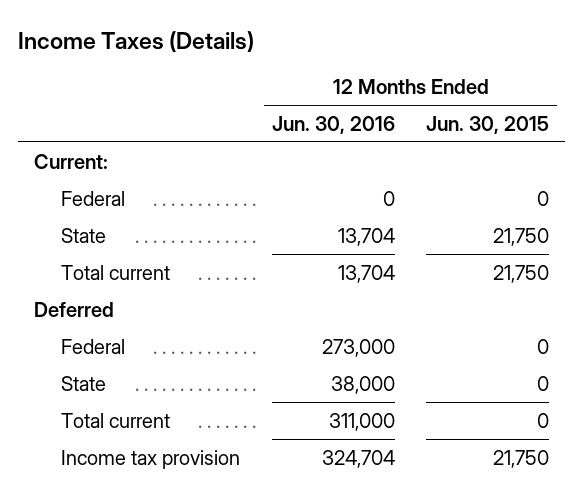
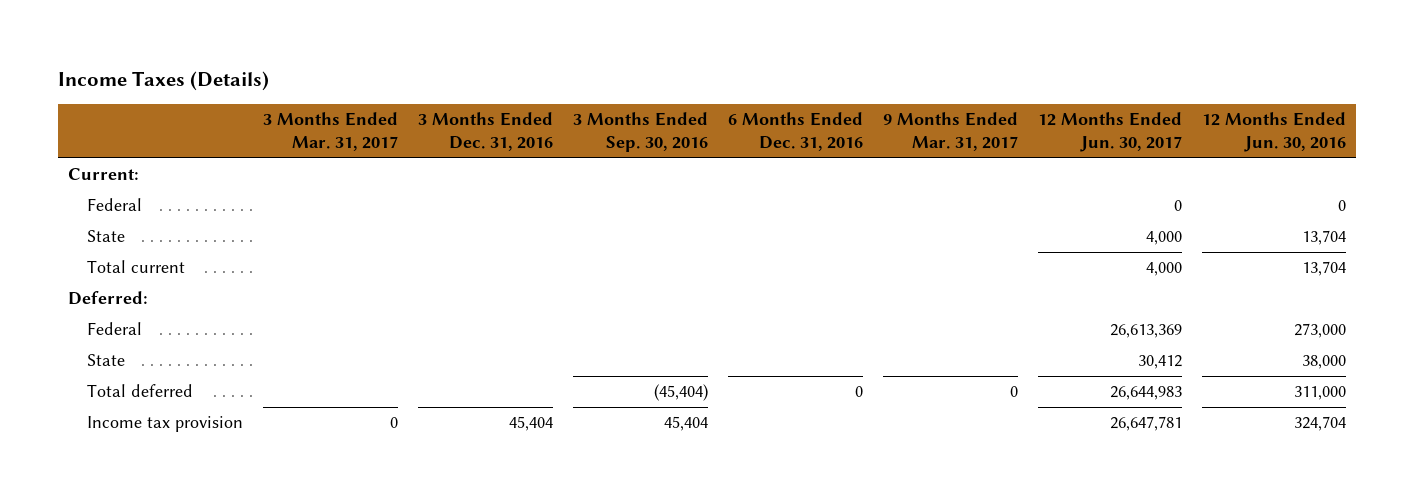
[426,115,550,134] Jun. 30, 2015 -> none
none -> [263,111,399,152] 3 Months Ended Mar. 31, 2017
none -> [417,111,553,152] 3 Months Ended Dec. 31, 2016
none -> [572,111,708,153] 3 Months Ended Sep. 30, 2016
none -> [727,111,863,152] 6 Months Ended Dec. 31, 2016
none -> [882,111,1018,152] 9 Months Ended Mar. 31, 2017
none -> [1037,111,1182,153] 12 Months Ended Jun. 30, 2017
[33,301,114,317] Deferred -> [68,291,149,306] Deferred:
[61,412,171,428] Total current -> [87,384,194,398] Total deferred

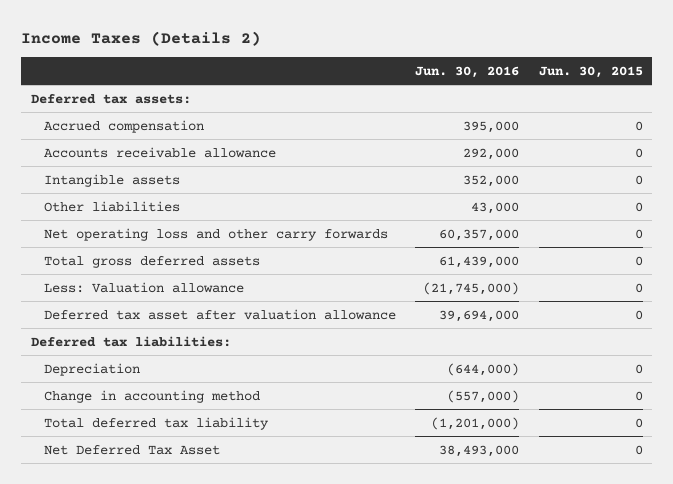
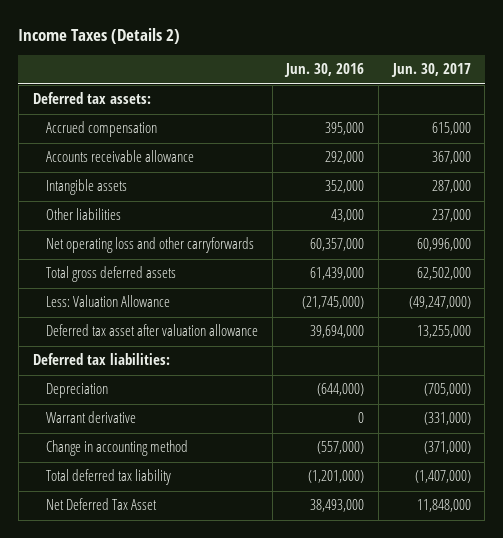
[538,65,643,78] Jun. 30, 2015 -> none
none -> [390,63,471,78] Jun. 30, 2017
[43,227,388,241] Net operating loss and other carry forwards -> [45,237,254,254] Net operating loss and other carryforwards
[43,281,244,293] Less: Valuation allowance -> [45,295,170,308] Less: Valuation Allowance
none -> [45,411,136,424] Warrant derivative

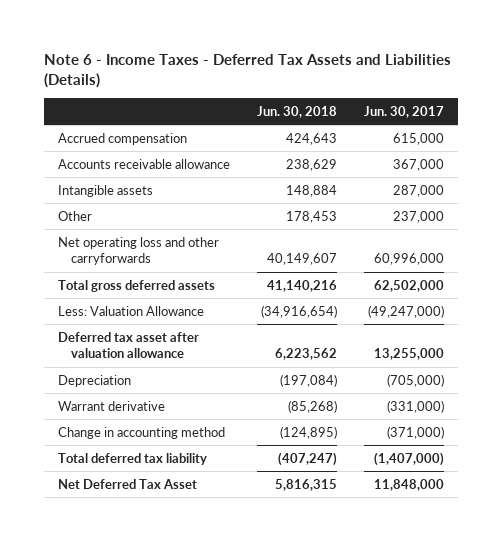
[18,27,181,44] Income Taxes (Details 2) -> [44,53,452,88] Note 6 - Income Taxes - Deferred Tax Assets and Liabilities (Details)
[284,63,365,78] Jun. 30, 2016 -> none
none -> [257,105,338,118] Jun. 30, 2018
[32,92,151,105] Deferred tax assets: -> none
[45,208,121,221] Other liabilities -> [57,210,92,221] Other
[32,353,170,366] Deferred tax liabilities: -> none

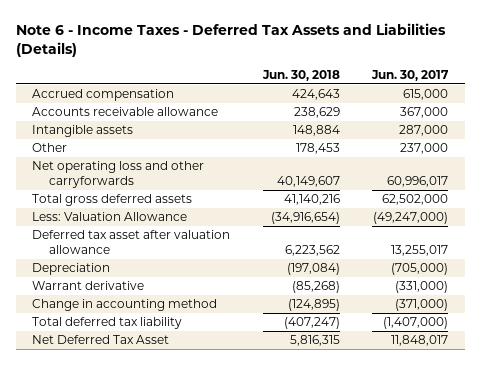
[374,253,445,266] 60,996,000 -> [387,175,449,187] 60,996,017
[374,348,445,361] 13,255,000 -> [391,244,449,256] 13,255,017
[374,478,445,491] 11,848,000 -> [391,335,449,347] 11,848,017

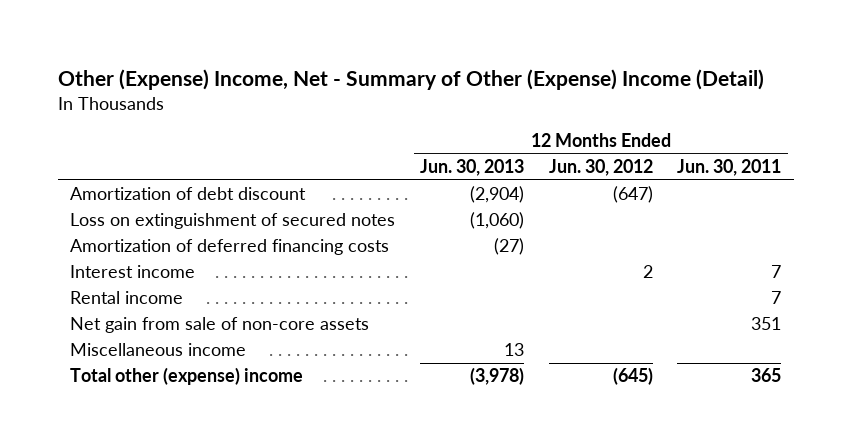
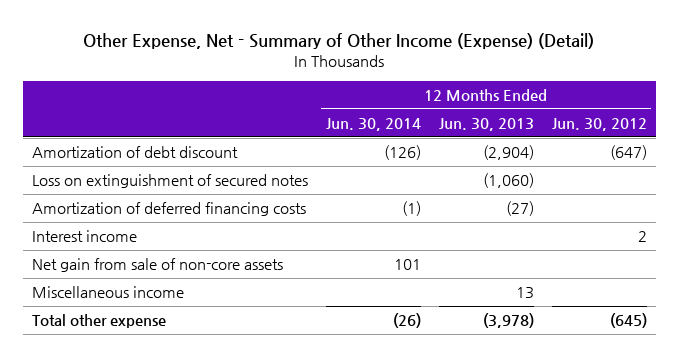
[57,68,764,90] Other (Expense) Income, Net - Summary of Other (Expense) Income (Detail) -> [83,32,595,49] Other Expense, Net - Summary of Other Income (Expense) (Detail)
[677,159,782,177] Jun. 30, 2011 -> none
none -> [325,118,421,132] Jun. 30, 2014
[70,291,184,305] Rental income -> none
[70,367,304,386] Total other (expense) income -> [31,314,166,329] Total other expense

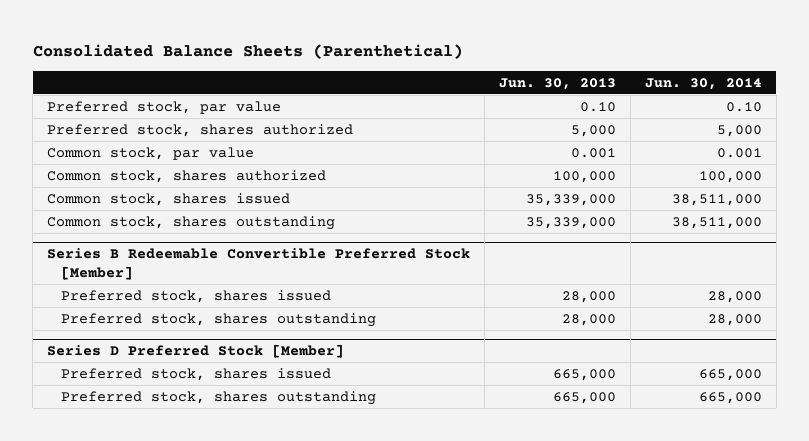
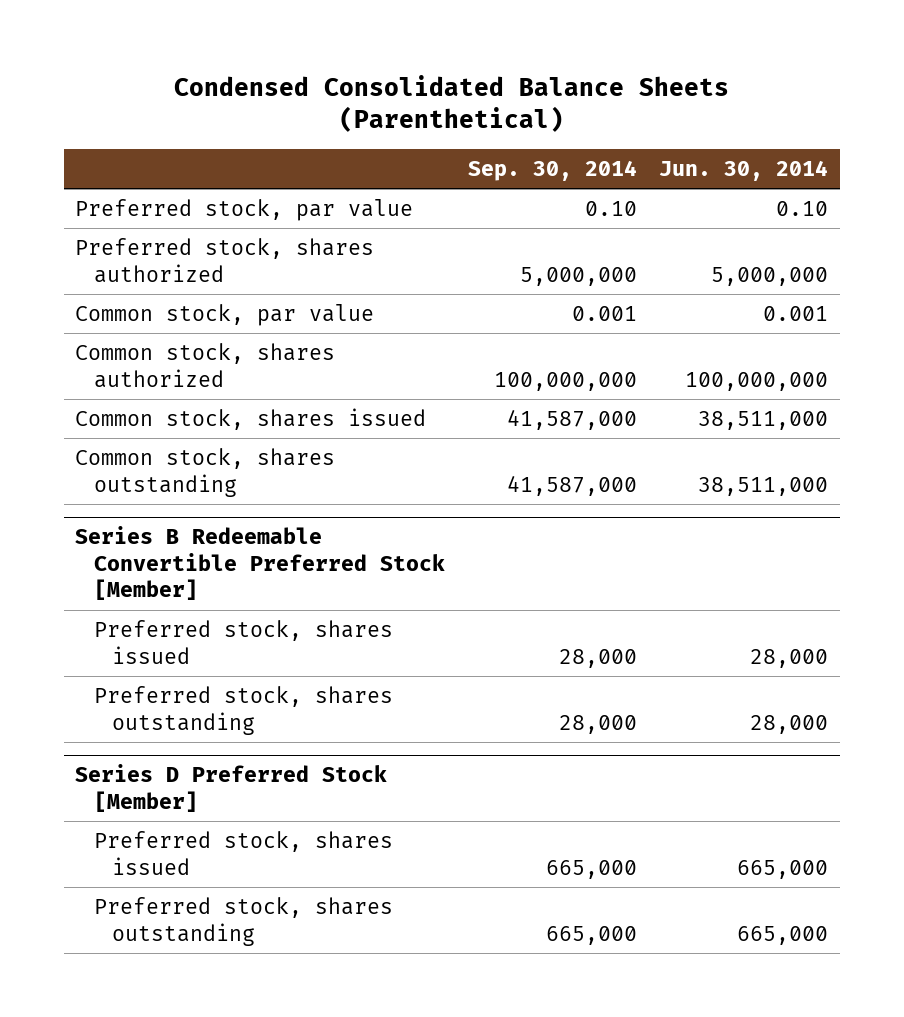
[32,43,463,59] Consolidated Balance Sheets (Parenthetical) -> [173,75,729,133] Condensed Consolidated Balance Sheets (Parenthetical)
[499,77,617,90] Jun. 30, 2013 -> none
none -> [467,160,637,182] Sep. 30, 2014
[716,124,762,137] 5,000 -> [711,266,829,286] 5,000,000
[698,170,762,183] 100,000 -> [685,371,829,391] 100,000,000

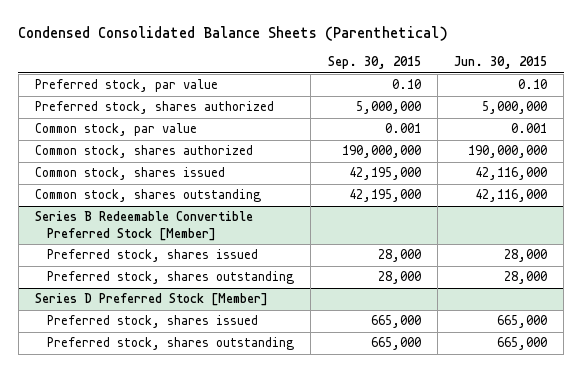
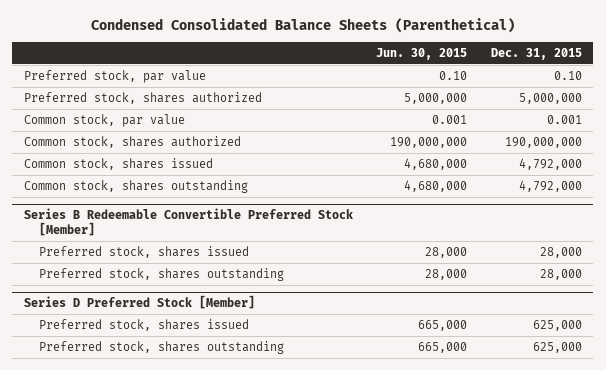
[327,56,421,70] Sep. 30, 2015 -> none
none -> [490,47,582,60] Dec. 31, 2015
[475,167,548,181] 42,116,000 -> [404,157,468,170] 4,680,000
[475,189,548,203] 42,116,000 -> [404,179,468,192] 4,680,000

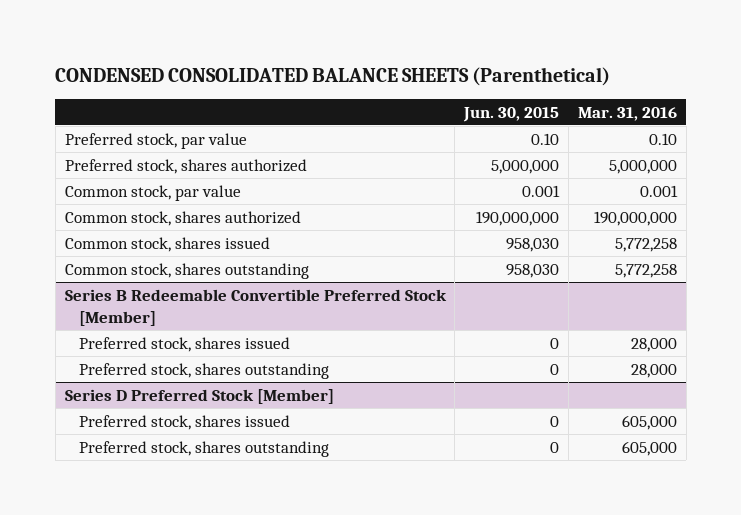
[90,18,515,34] Condensed Consolidated Balance Sheets (Parenthetical) -> [55,66,611,86] CONDENSED CONSOLIDATED BALANCE SHEETS (Parenthetical)
[490,47,582,60] Dec. 31, 2015 -> none
none -> [577,106,677,121] Mar. 31, 2016
[404,157,468,170] 4,680,000 -> [506,237,560,252] 958,030
[404,179,468,192] 4,680,000 -> [506,263,560,278] 958,030
[425,246,468,258] 28,000 -> [550,337,560,349] 0
[425,268,468,280] 28,000 -> [550,363,560,375] 0
[418,319,468,331] 665,000 -> [550,415,560,427] 0
[418,341,468,353] 665,000 -> [550,441,560,453] 0

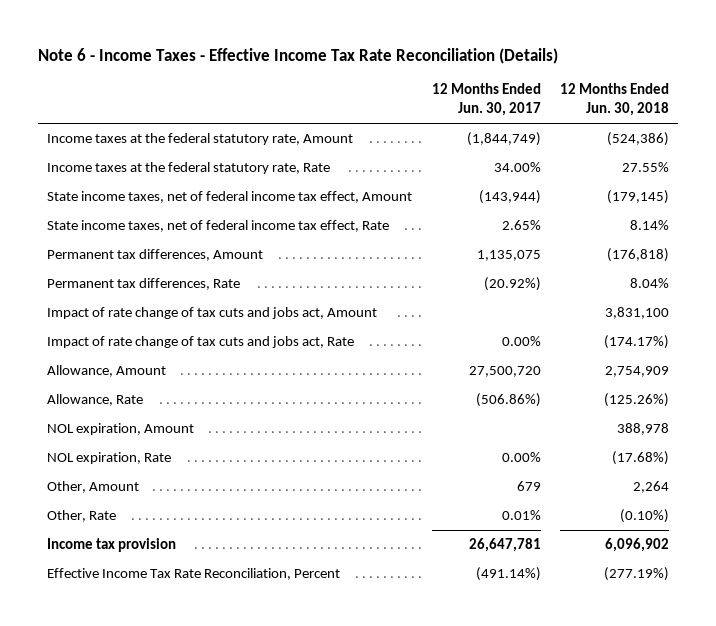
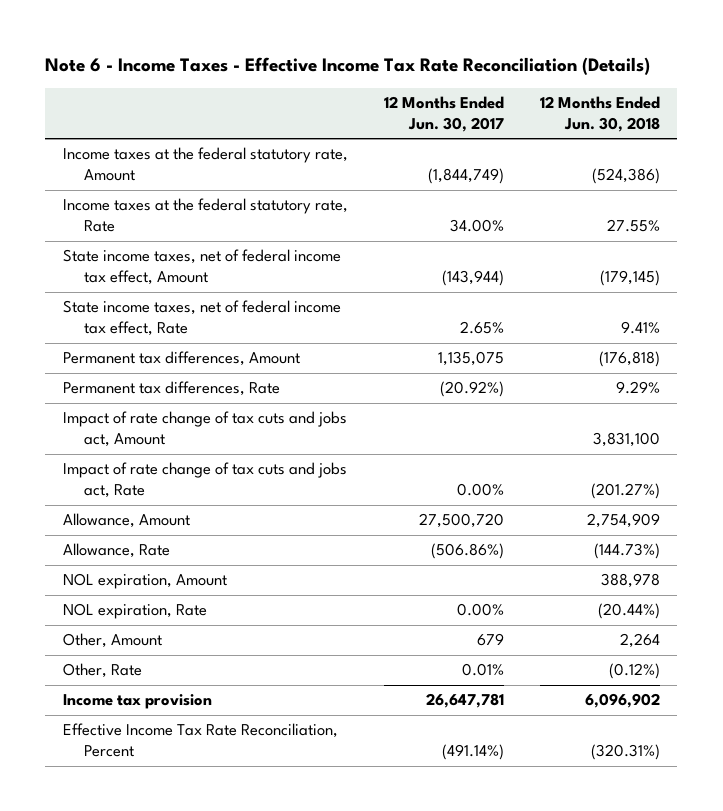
[629,220,669,231] 8.14% -> [620,321,660,335] 9.41%
[629,278,669,289] 8.04% -> [615,381,660,395] 9.29%
[603,335,669,350] (174.17%) -> [590,483,660,500] (201.27%)
[603,393,669,408] (125.26%) -> [593,543,660,560] (144.73%)
[611,451,669,466] (17.68%) -> [597,603,660,620] (20.44%)
[619,509,669,524] (0.10%) -> [608,663,660,680] (0.12%)
[603,567,669,582] (277.19%) -> [590,744,660,761] (320.31%)

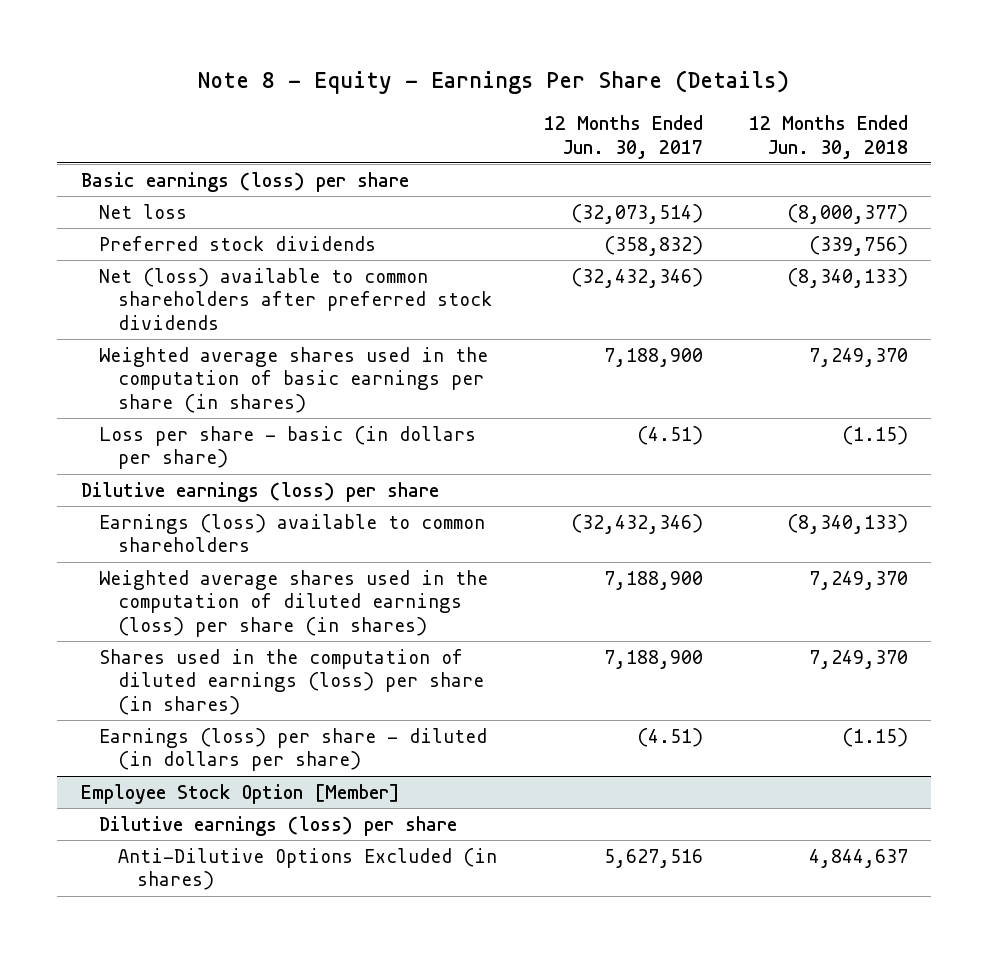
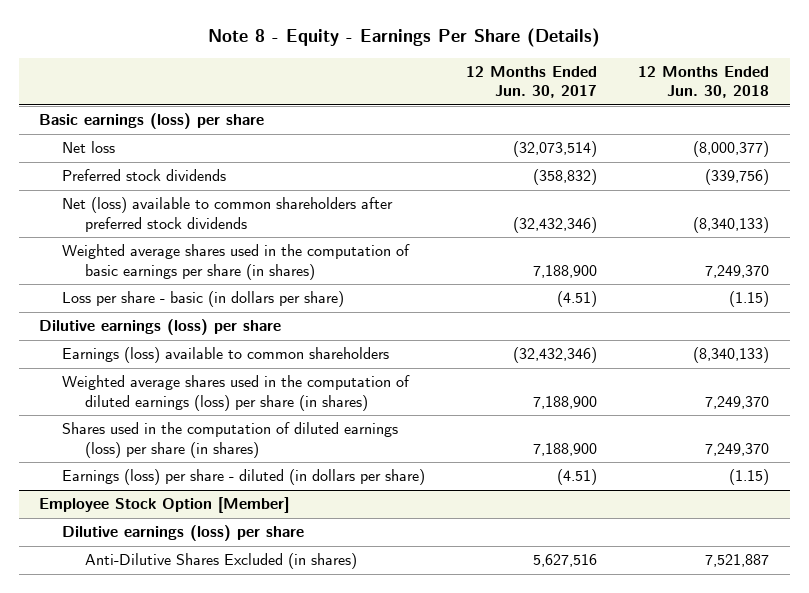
[118,847,498,891] Anti-Dilutive Options Excluded (in shares) -> [84,553,357,570] Anti-Dilutive Shares Excluded (in shares)
[809,848,909,868] 4,844,637 -> [705,554,770,568] 7,521,887

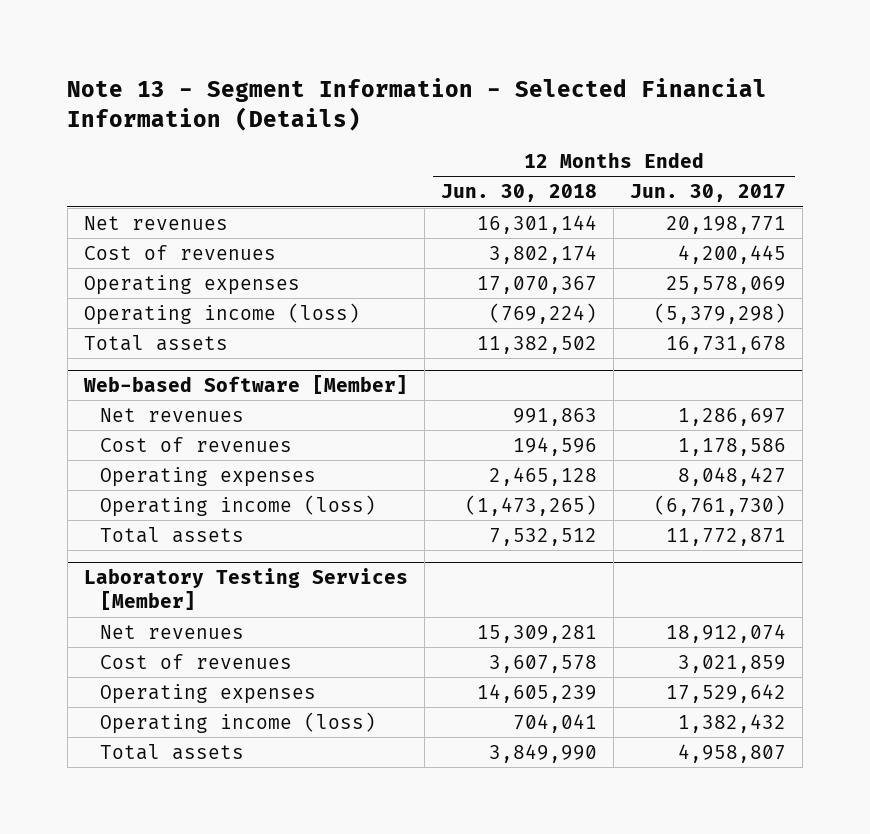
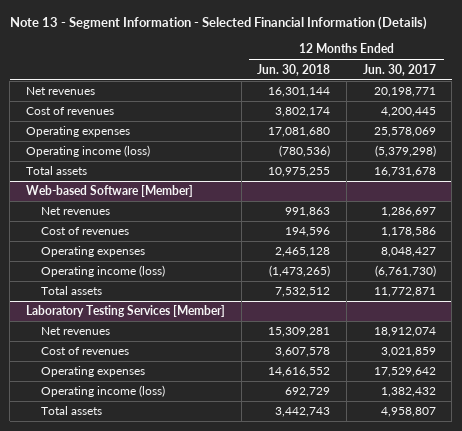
[476,275,597,294] 17,070,367 -> [268,127,331,138] 17,081,680
[488,302,597,324] (769,224) -> [279,145,331,158] (780,536)
[476,335,597,354] 11,382,502 -> [268,167,331,178] 10,975,255
[476,683,597,703] 14,605,239 -> [268,367,331,378] 14,616,552
[512,713,597,733] 704,041 -> [285,387,331,398] 692,729
[488,743,597,763] 3,849,990 -> [275,407,331,418] 3,442,743

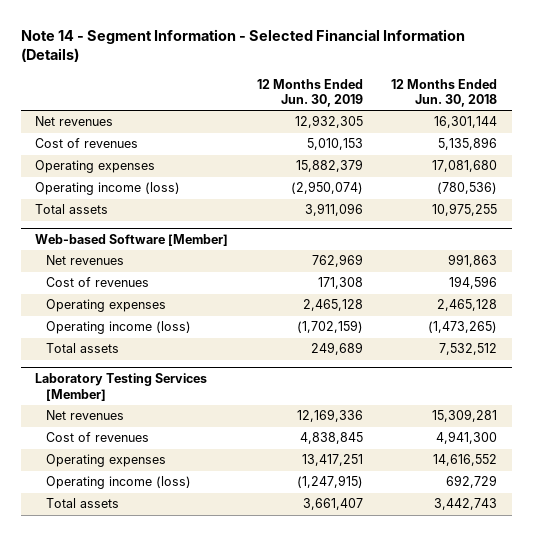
[9,16,427,31] Note 13 - Segment Information - Selected Financial Information (Details) -> [21,28,466,63] Note 14 - Segment Information - Selected Financial Information (Details)
[362,63,436,76] Jun. 30, 2017 -> none
none -> [256,78,363,108] 12 Months Ended Jun. 30, 2019
[275,107,331,118] 3,802,174 -> [438,137,498,151] 5,135,896
[275,347,331,358] 3,607,578 -> [436,431,498,445] 4,941,300

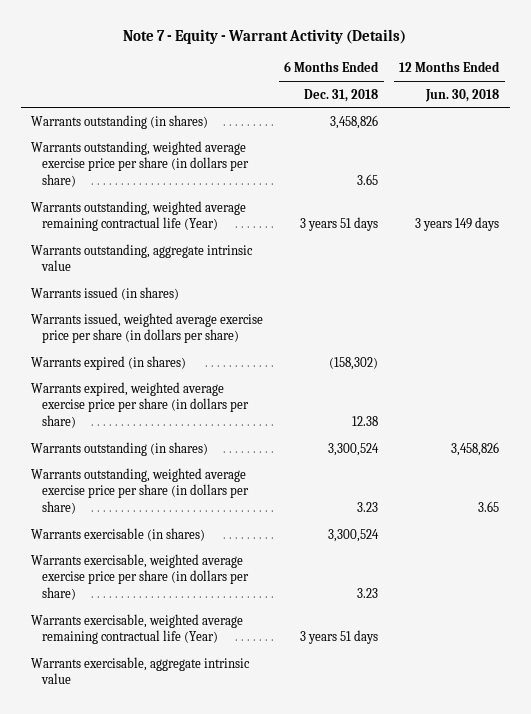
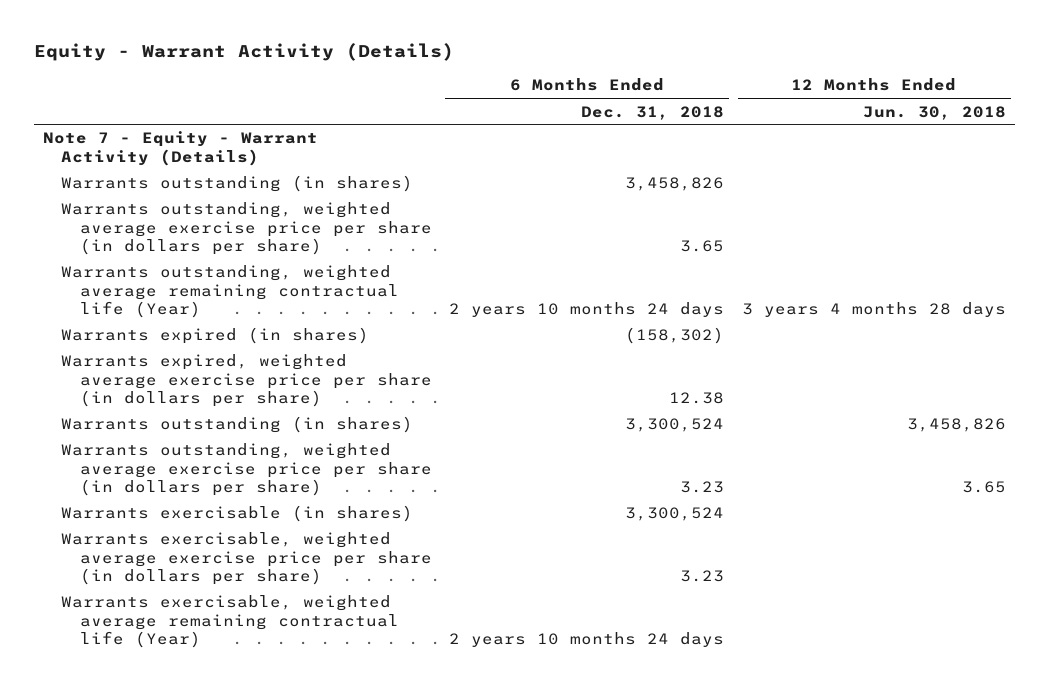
[123,29,407,45] Note 7 - Equity - Warrant Activity (Details) -> [34,43,455,62] Equity - Warrant Activity (Details)
none -> [43,131,319,166] Note 7 - Equity - Warrant Activity (Details)
[31,243,254,272] Warrants outstanding, aggregate intrinsic value -> none
[31,286,180,300] Warrants issued (in shares) -> none
[31,312,264,344] Warrants issued, weighted average exercise price per share (in dollars per share) -> none
[300,217,379,232] 3 years 51 days -> [449,302,725,318] 2 years 10 months 24 days
[415,217,500,232] 3 years 149 days -> [742,302,1007,318] 3 years 4 months 28 days
[31,656,251,685] Warrants exercisable, aggregate intrinsic value -> none
[300,630,379,645] 3 years 51 days -> [449,632,725,648] 2 years 10 months 24 days

